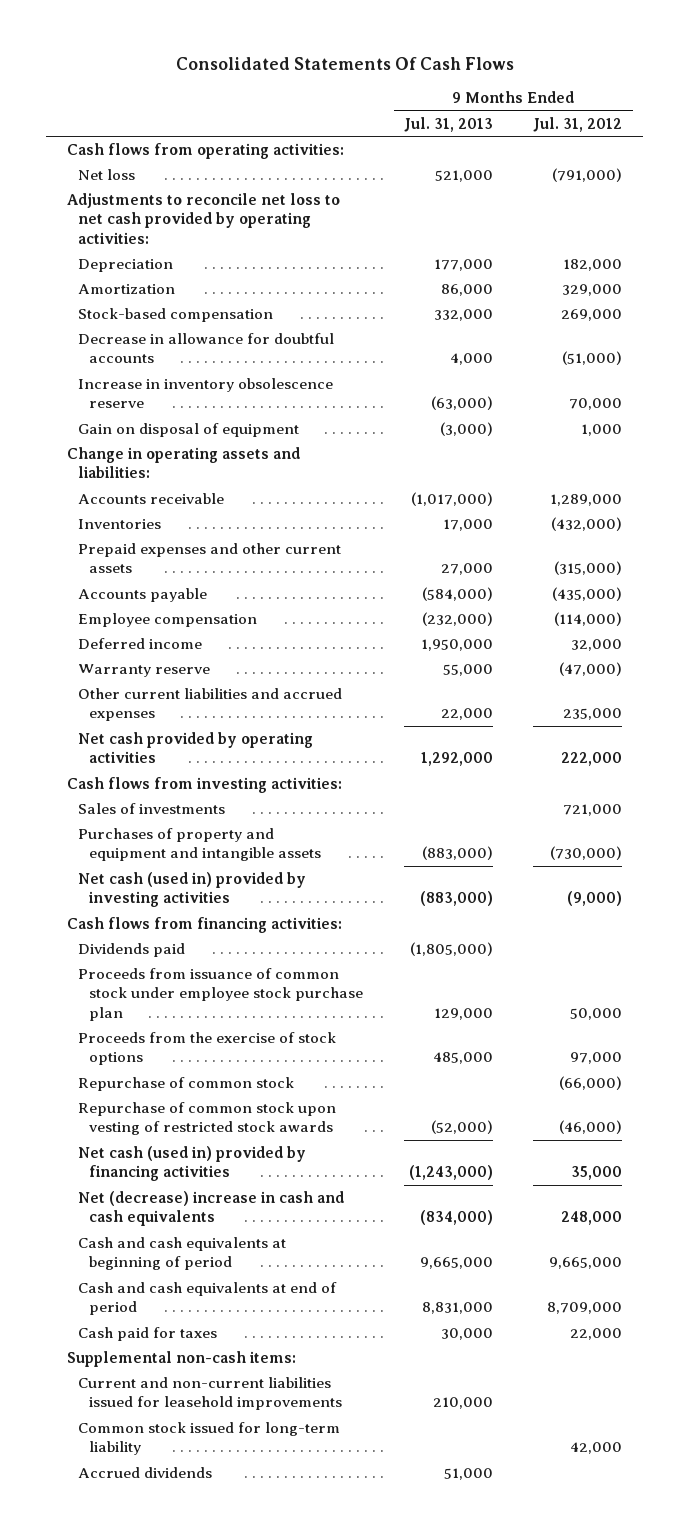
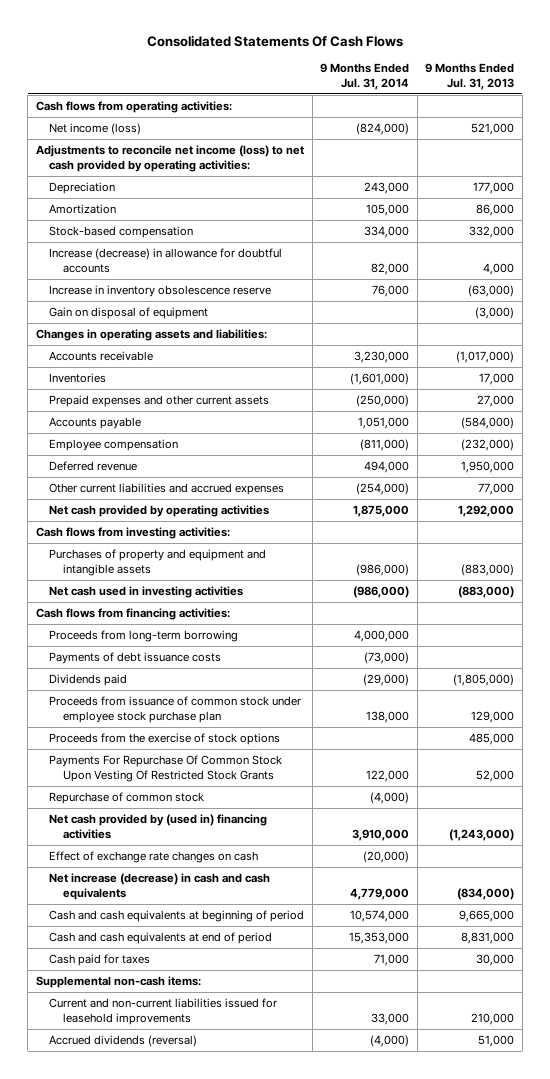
[533,116,623,132] Jul. 31, 2012 -> none
none -> [320,63,410,91] 9 Months Ended Jul. 31, 2014
[78,169,136,181] Net loss -> [49,123,142,136] Net income (loss)
[66,193,340,244] Adjustments to reconcile net loss to net cash provided by operating activities: -> [35,145,304,172] Adjustments to reconcile net income (loss) to net cash provided by operating activities:
[78,333,335,364] Decrease in allowance for doubtful accounts -> [49,248,283,273] Increase (decrease) in allowance for doubtful accounts
[66,447,300,479] Change in operating assets and liabilities: -> [35,329,267,342] Changes in operating assets and liabilities:
[78,664,211,678] Warranty reserve -> none
[78,638,203,650] Deferred income -> [49,461,138,472] Deferred revenue
[440,708,493,721] 22,000 -> [478,483,515,496] 77,000
[78,803,226,815] Sales of investments -> none
[78,872,307,908] Net cash (used in) provided by investing activities -> [49,586,244,599] Net cash used in investing activities
none -> [49,630,239,643] Proceeds from long-term borrowing
none -> [49,652,222,665] Payments of debt issuance costs
none -> [49,755,283,782] Payments For Repurchase Of Common Stock Upon Vesting Of Restricted Stock Grants
[78,1102,337,1136] Repurchase of common stock upon vesting of restricted stock awards -> none
[78,1146,307,1182] Net cash (used in) provided by financing activities -> [49,814,268,839] Net cash provided by (used in) financing activities
none -> [49,851,259,864] Effect of exchange rate changes on cash
[78,1191,345,1227] Net (decrease) increase in cash and cash equivalents -> [49,873,271,900] Net increase (decrease) in cash and cash equivalents
[78,1422,341,1456] Common stock issued for long-term liability -> none
[78,1467,213,1479] Accrued dividends -> [49,1035,198,1048] Accrued dividends (reversal)

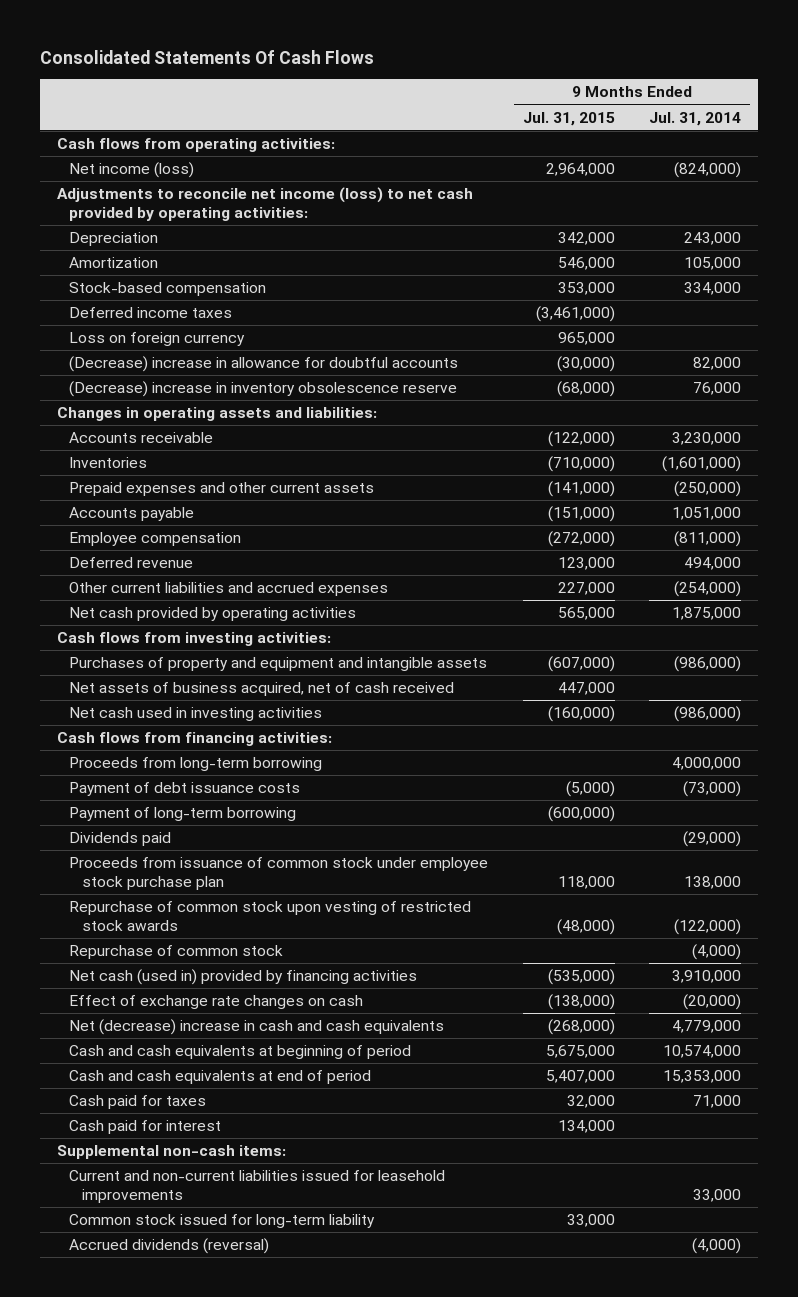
[425,63,515,91] 9 Months Ended Jul. 31, 2013 -> none
none -> [522,111,615,126] Jul. 31, 2015
[49,307,209,320] Gain on disposal of equipment -> none
none -> [69,307,233,319] Deferred income taxes
none -> [69,332,246,347] Loss on foreign currency
[49,248,283,273] Increase (decrease) in allowance for doubtful accounts -> [69,356,459,373] (Decrease) increase in allowance for doubtful accounts
[49,285,272,298] Increase in inventory obsolescence reserve -> [69,381,458,398] (Decrease) increase in inventory obsolescence reserve
none -> [69,682,455,697] Net assets of business acquired, net of cash received
[49,652,222,665] Payments of debt issuance costs -> [69,782,301,797] Payment of debt issuance costs
none -> [69,807,297,822] Payment of long-term borrowing
[49,733,281,746] Proceeds from the exercise of stock options -> none
[49,755,283,782] Payments For Repurchase Of Common Stock Upon Vesting Of Restricted Stock Grants -> [69,901,472,931] Repurchase of common stock upon vesting of restricted stock awards
[366,769,410,782] 122,000 -> [674,918,742,935] (122,000)
[49,814,268,839] Net cash provided by (used in) financing activities -> [69,969,418,986] Net cash (used in) provided by financing activities
[49,873,271,900] Net increase (decrease) in cash and cash equivalents -> [69,1019,445,1036] Net (decrease) increase in cash and cash equivalents
none -> [69,1120,222,1135] Cash paid for interest
none -> [69,1214,376,1229] Common stock issued for long-term liability

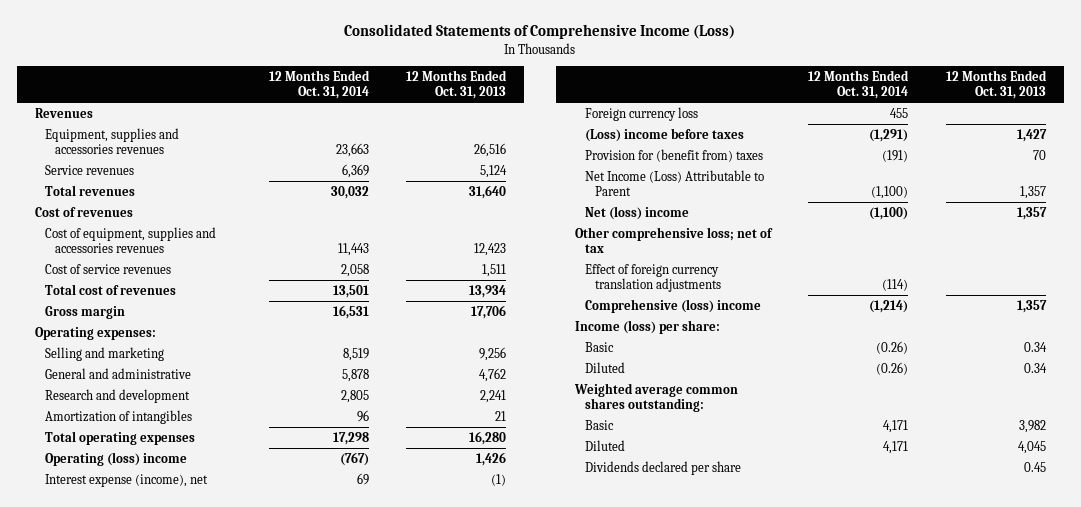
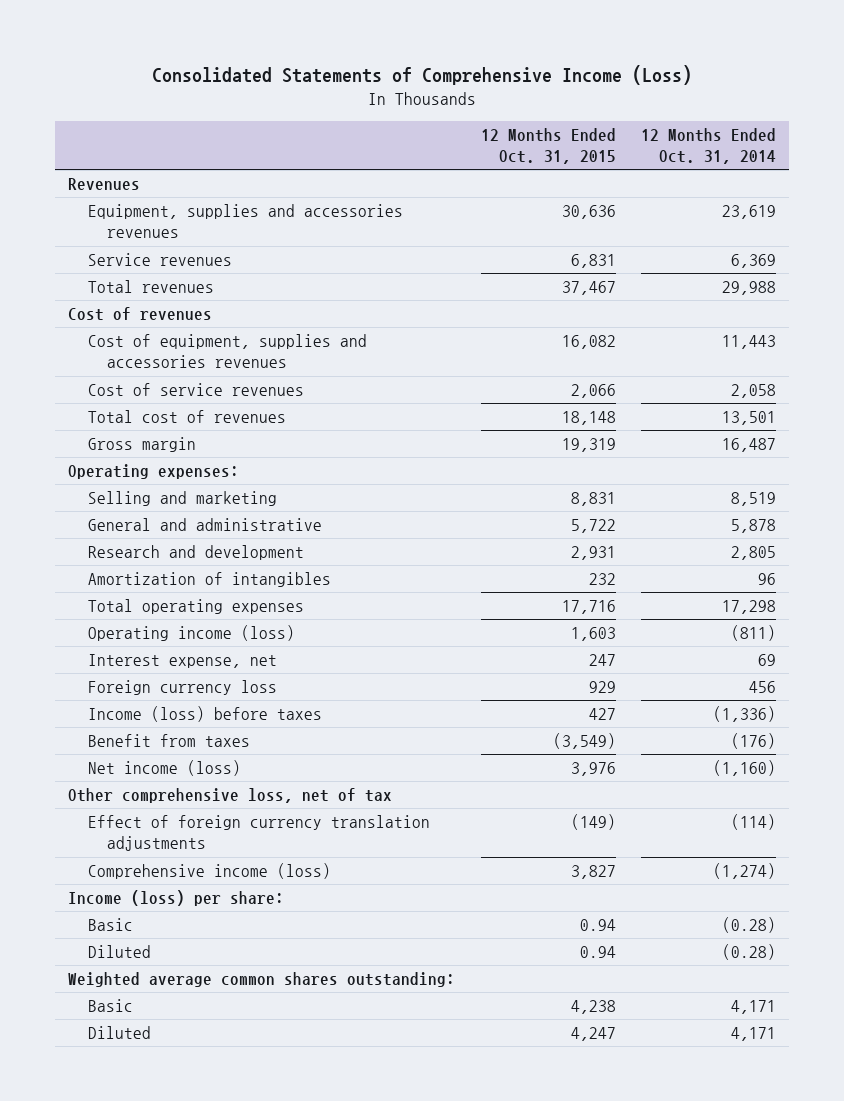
[405,70,507,100] 12 Months Ended Oct. 31, 2013 -> none
none -> [480,127,616,165] 12 Months Ended Oct. 31, 2015
[335,142,369,157] 23,663 -> [722,204,777,219] 23,619
[330,185,369,199] 30,032 -> [722,280,777,295] 29,988
[332,304,369,319] 16,531 -> [722,437,777,452] 16,487
[584,205,689,220] Net (loss) income -> none
[45,451,188,466] Operating (loss) income -> [87,624,295,641] Operating income (loss)
[339,451,369,466] (767) -> [731,624,777,641] (811)
[45,473,209,487] Interest expense (income), net -> [87,653,277,668] Interest expense, net
[890,107,909,118] 455 -> [749,680,777,693] 456
[584,127,744,142] (Loss) income before taxes -> [87,705,322,722] Income (loss) before taxes
[869,128,909,142] (1,291) -> [713,705,777,722] (1,336)
[584,148,763,162] Provision for (benefit from) taxes -> [87,733,250,747] Benefit from taxes
[882,149,909,162] (191) -> [731,732,777,749] (176)
[584,169,764,196] Net Income (Loss) Attributable to Parent -> [87,759,241,776] Net income (loss)
[871,185,909,199] (1,100) -> [713,759,777,776] (1,160)
[574,226,773,253] Other comprehensive loss; net of tax -> [68,787,393,803] Other comprehensive loss, net of tax
[584,298,761,313] Comprehensive (loss) income -> [87,862,331,879] Comprehensive income (loss)
[869,299,909,313] (1,214) -> [713,862,777,879] (1,274)
[876,340,909,354] (0.26) -> [722,916,777,933] (0.28)
[876,361,909,375] (0.26) -> [722,943,777,960] (0.28)
[584,460,741,475] Dividends declared per share -> none

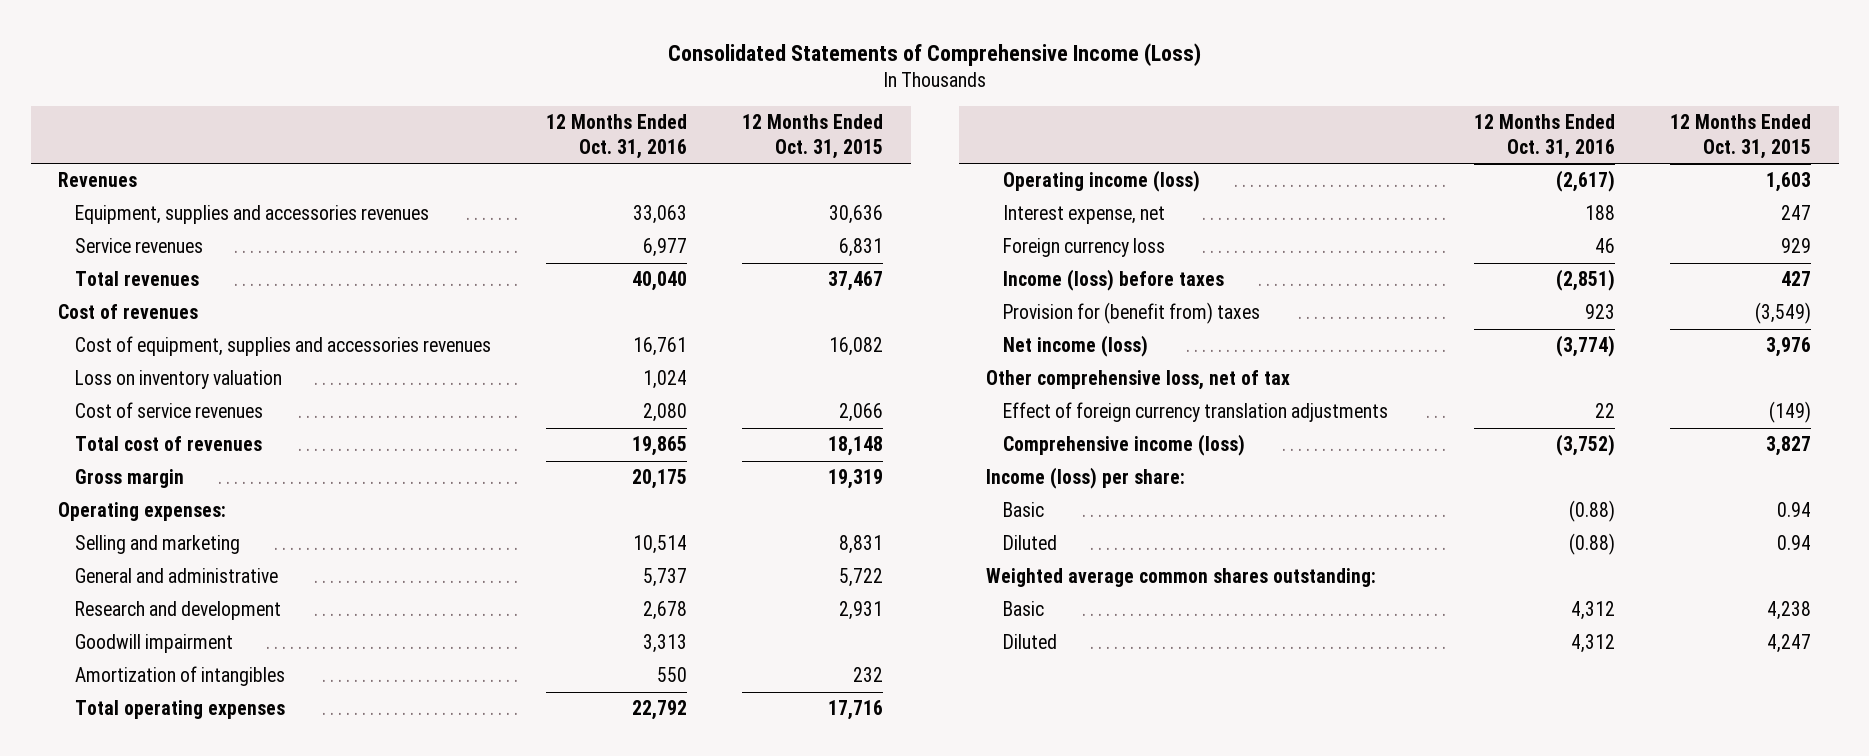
[641,127,777,165] 12 Months Ended Oct. 31, 2014 -> none
none -> [545,114,687,159] 12 Months Ended Oct. 31, 2016
none -> [74,370,282,390] Loss on inventory valuation
none -> [74,634,233,654] Goodwill impairment
[87,733,250,747] Benefit from taxes -> [1002,302,1260,325] Provision for (benefit from) taxes

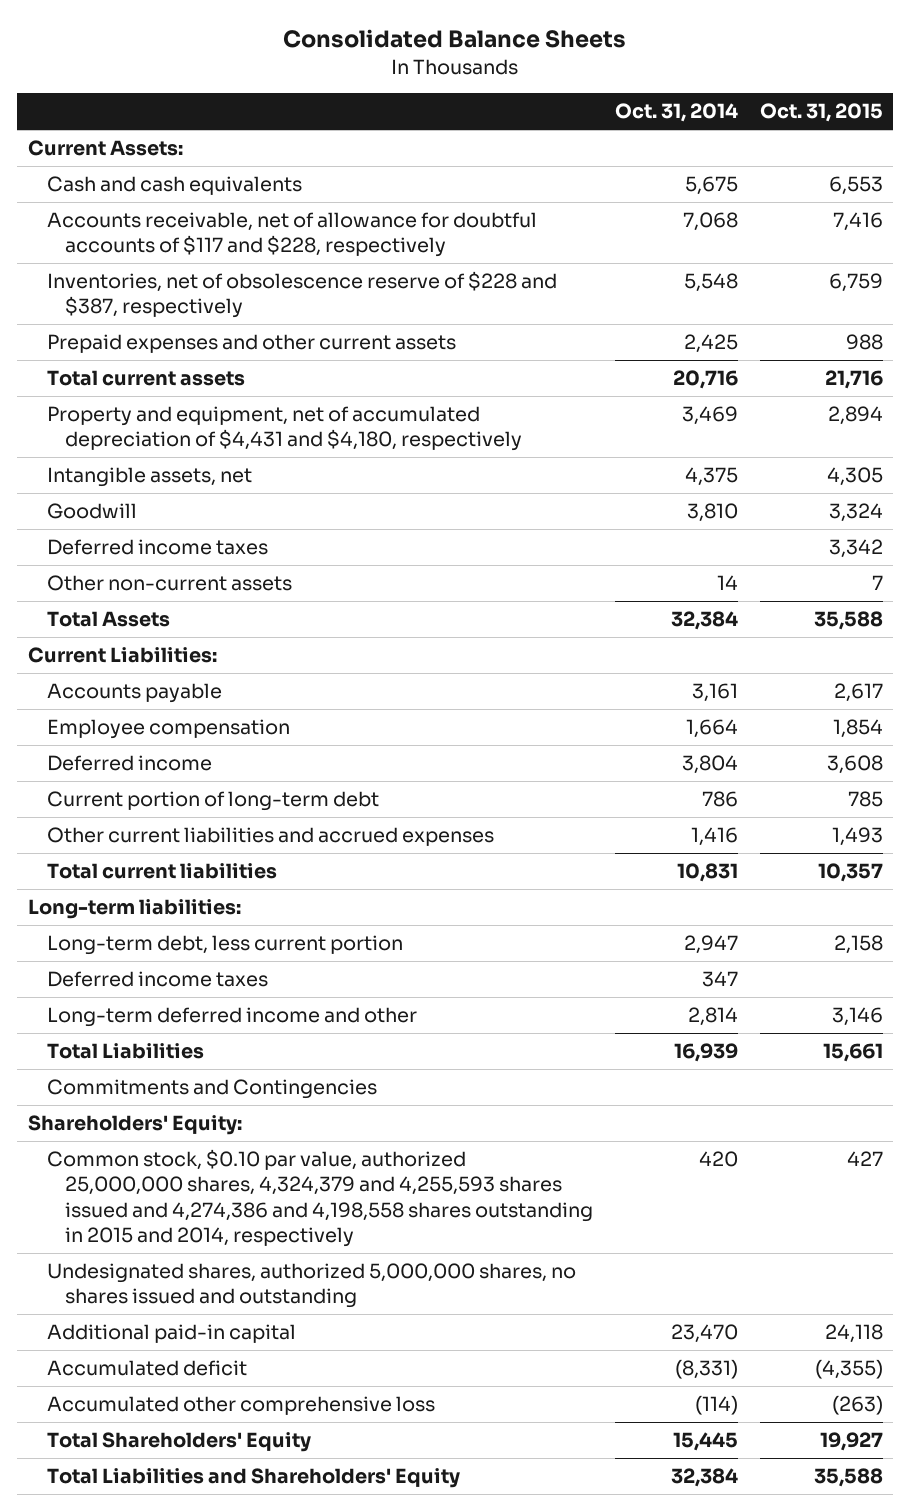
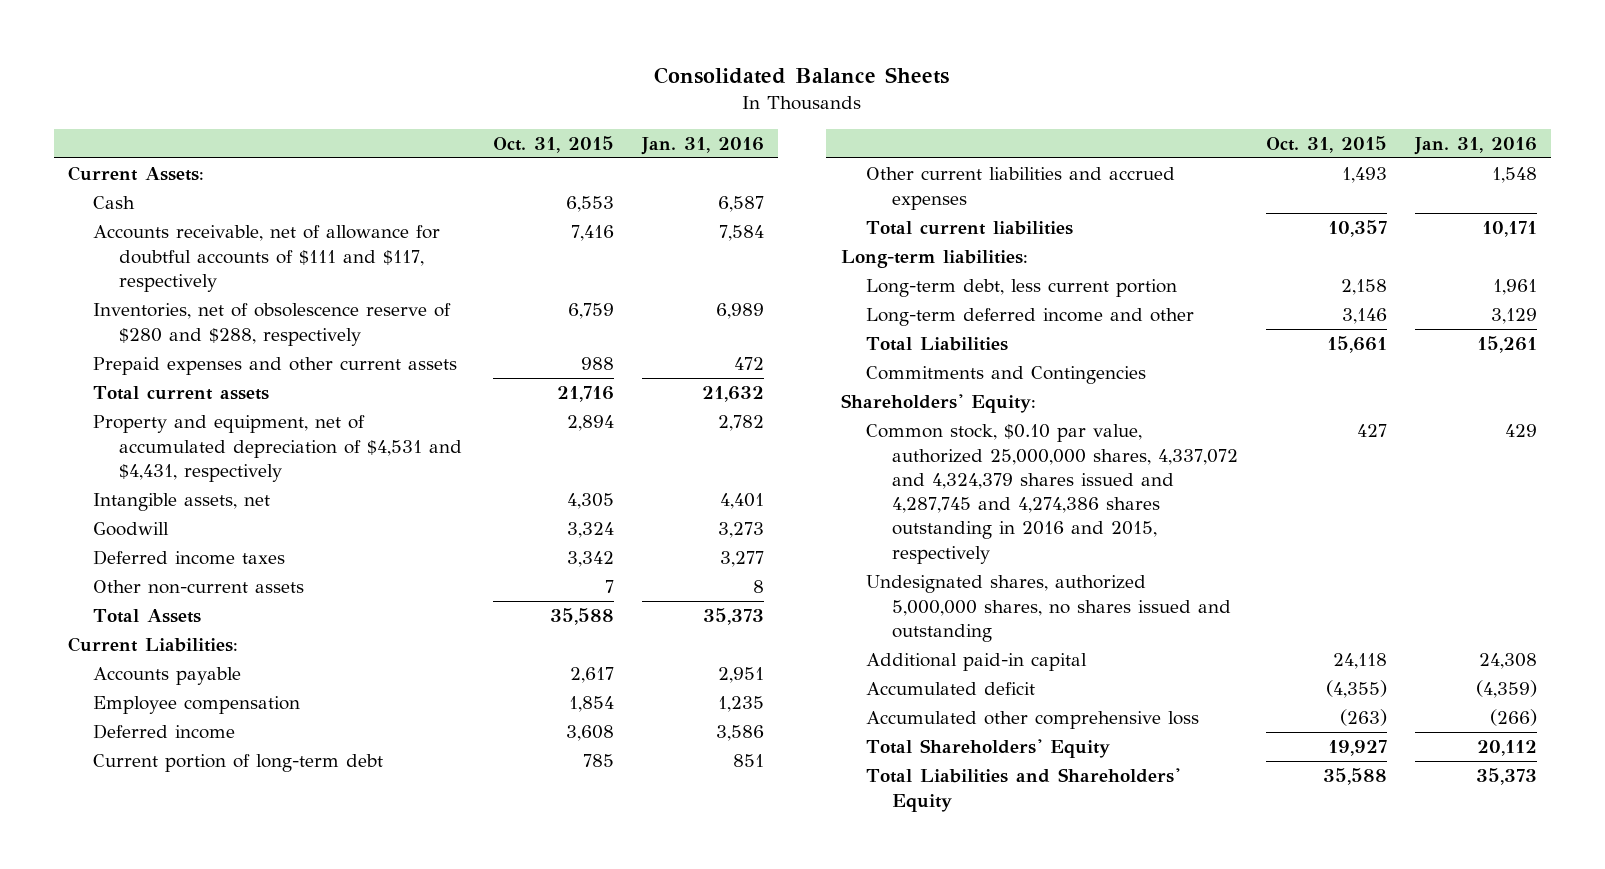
[614,103,738,123] Oct. 31, 2014 -> none
none -> [641,136,765,155] Jan. 31, 2016
[46,176,302,196] Cash and cash equivalents -> [93,196,136,210] Cash
[46,212,537,258] Accounts receivable, net of allowance for doubtful accounts of $117 and $228, respectively -> [93,225,441,292] Accounts receivable, net of allowance for doubtful accounts of $111 and $117, respectively
[46,271,557,319] Inventories, net of obsolescence reserve of $228 and $387, respectively -> [93,303,452,346] Inventories, net of obsolescence reserve of $280 and $288, respectively
[46,406,523,452] Property and equipment, net of accumulated depreciation of $4,431 and $4,180, respectively -> [93,415,462,482] Property and equipment, net of accumulated depreciation of $4,531 and $4,431, respectively
[46,971,268,988] Deferred income taxes -> none
[46,1149,594,1247] Common stock, $0.10 par value, authorized 25,000,000 shares, 4,324,379 and 4,255,593 shares issued and 4,274,386 and 4,198,558 shares outstanding in 2015 and 2014, respectively -> [866,424,1238,564] Common stock, $0.10 par value, authorized 25,000,000 shares, 4,337,072 and 4,324,379 shares issued and 4,287,745 and 4,274,386 shares outstanding in 2016 and 2015, respectively

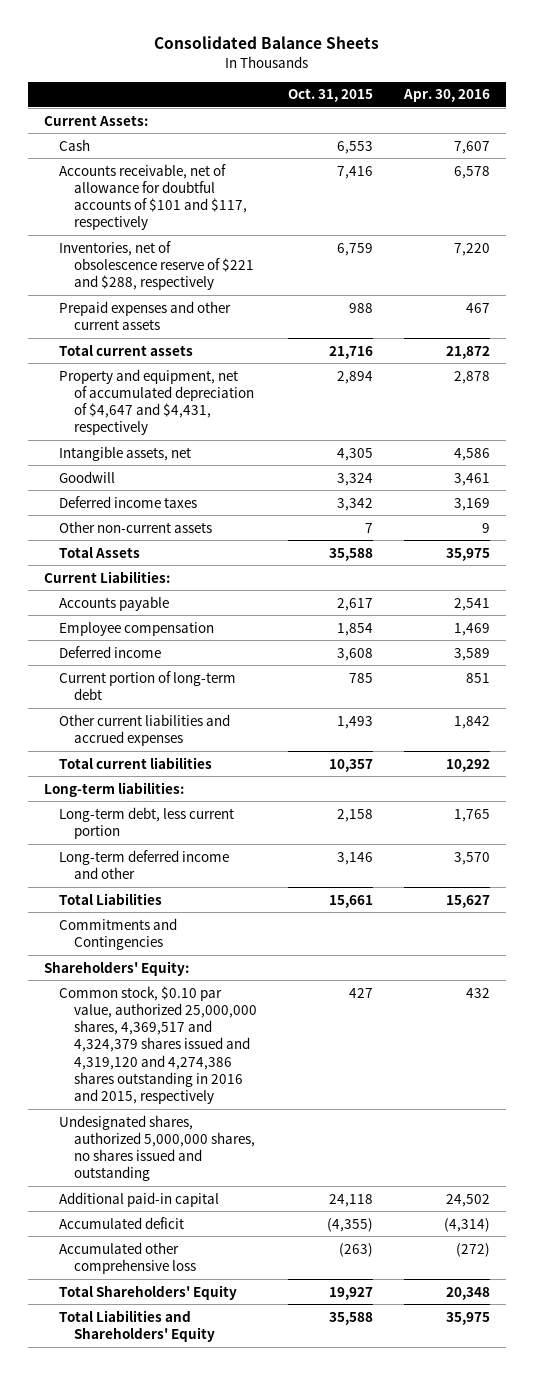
[641,136,765,155] Jan. 31, 2016 -> none
none -> [403,89,491,103] Apr. 30, 2016
[93,225,441,292] Accounts receivable, net of allowance for doubtful accounts of $111 and $117, respectively -> [59,163,248,231] Accounts receivable, net of allowance for doubtful accounts of $101 and $117, respectively
[93,303,452,346] Inventories, net of obsolescence reserve of $280 and $288, respectively -> [59,240,255,291] Inventories, net of obsolescence reserve of $221 and $288, respectively
[93,415,462,482] Property and equipment, net of accumulated depreciation of $4,531 and $4,431, respectively -> [59,368,255,436] Property and equipment, net of accumulated depreciation of $4,647 and $4,431, respectively
[866,424,1238,564] Common stock, $0.10 par value, authorized 25,000,000 shares, 4,337,072 and 4,324,379 shares issued and 4,287,745 and 4,274,386 shares outstanding in 2016 and 2015, respectively -> [59,985,258,1105] Common stock, $0.10 par value, authorized 25,000,000 shares, 4,369,517 and 4,324,379 shares issued and 4,319,120 and 4,274,386 shares outstanding in 2016 and 2015, respectively

